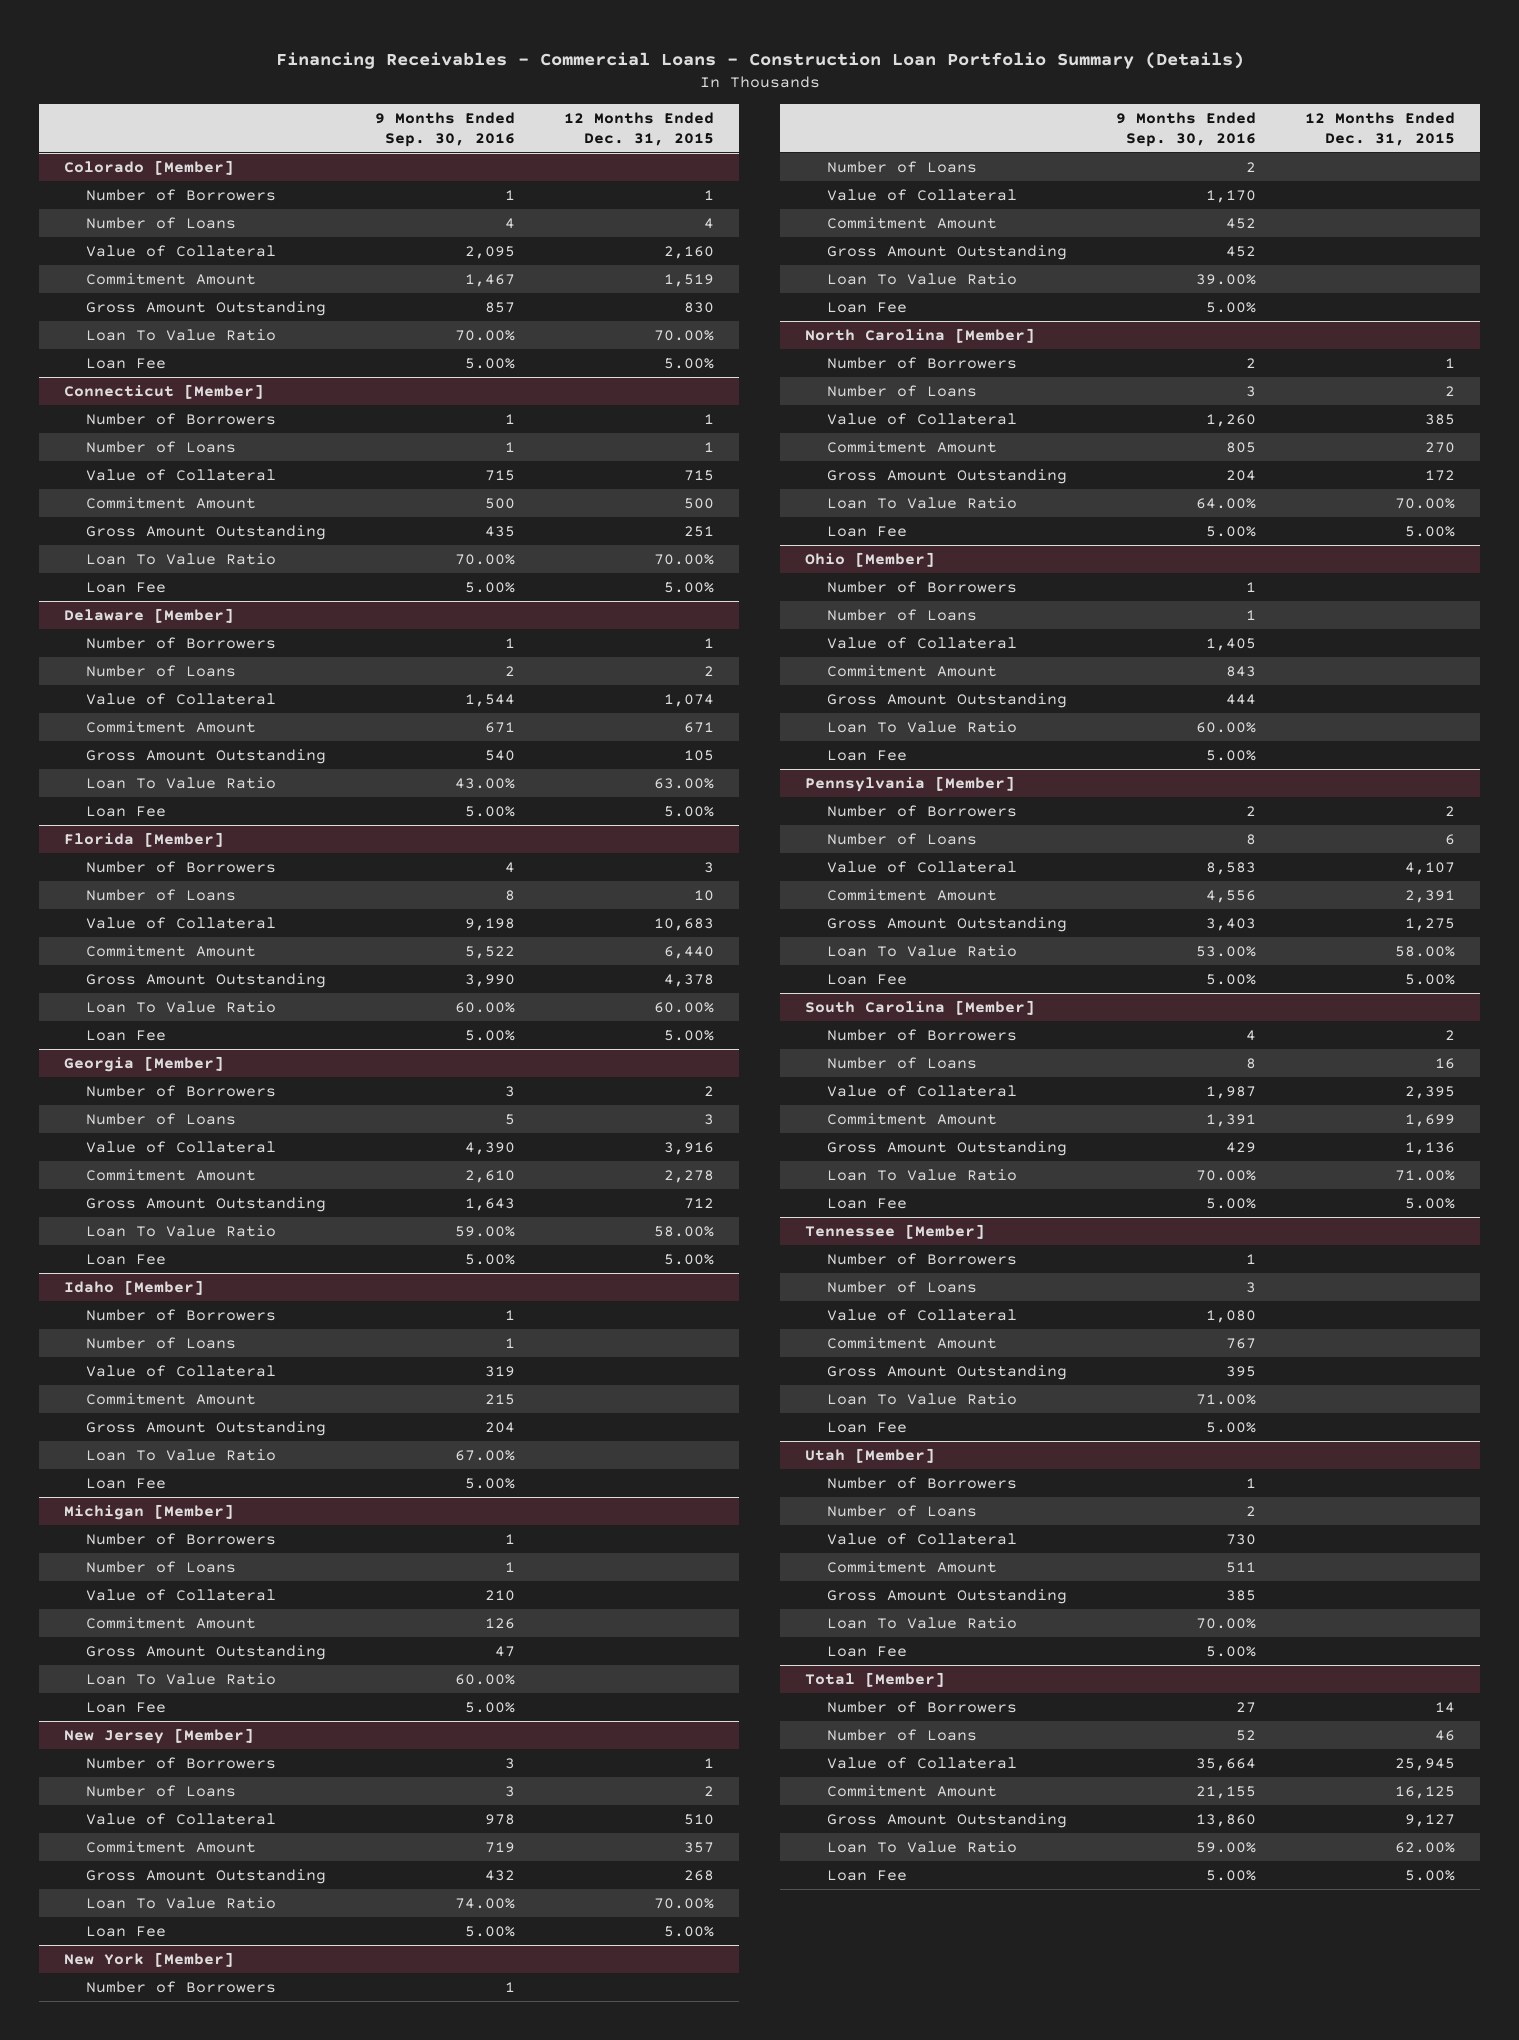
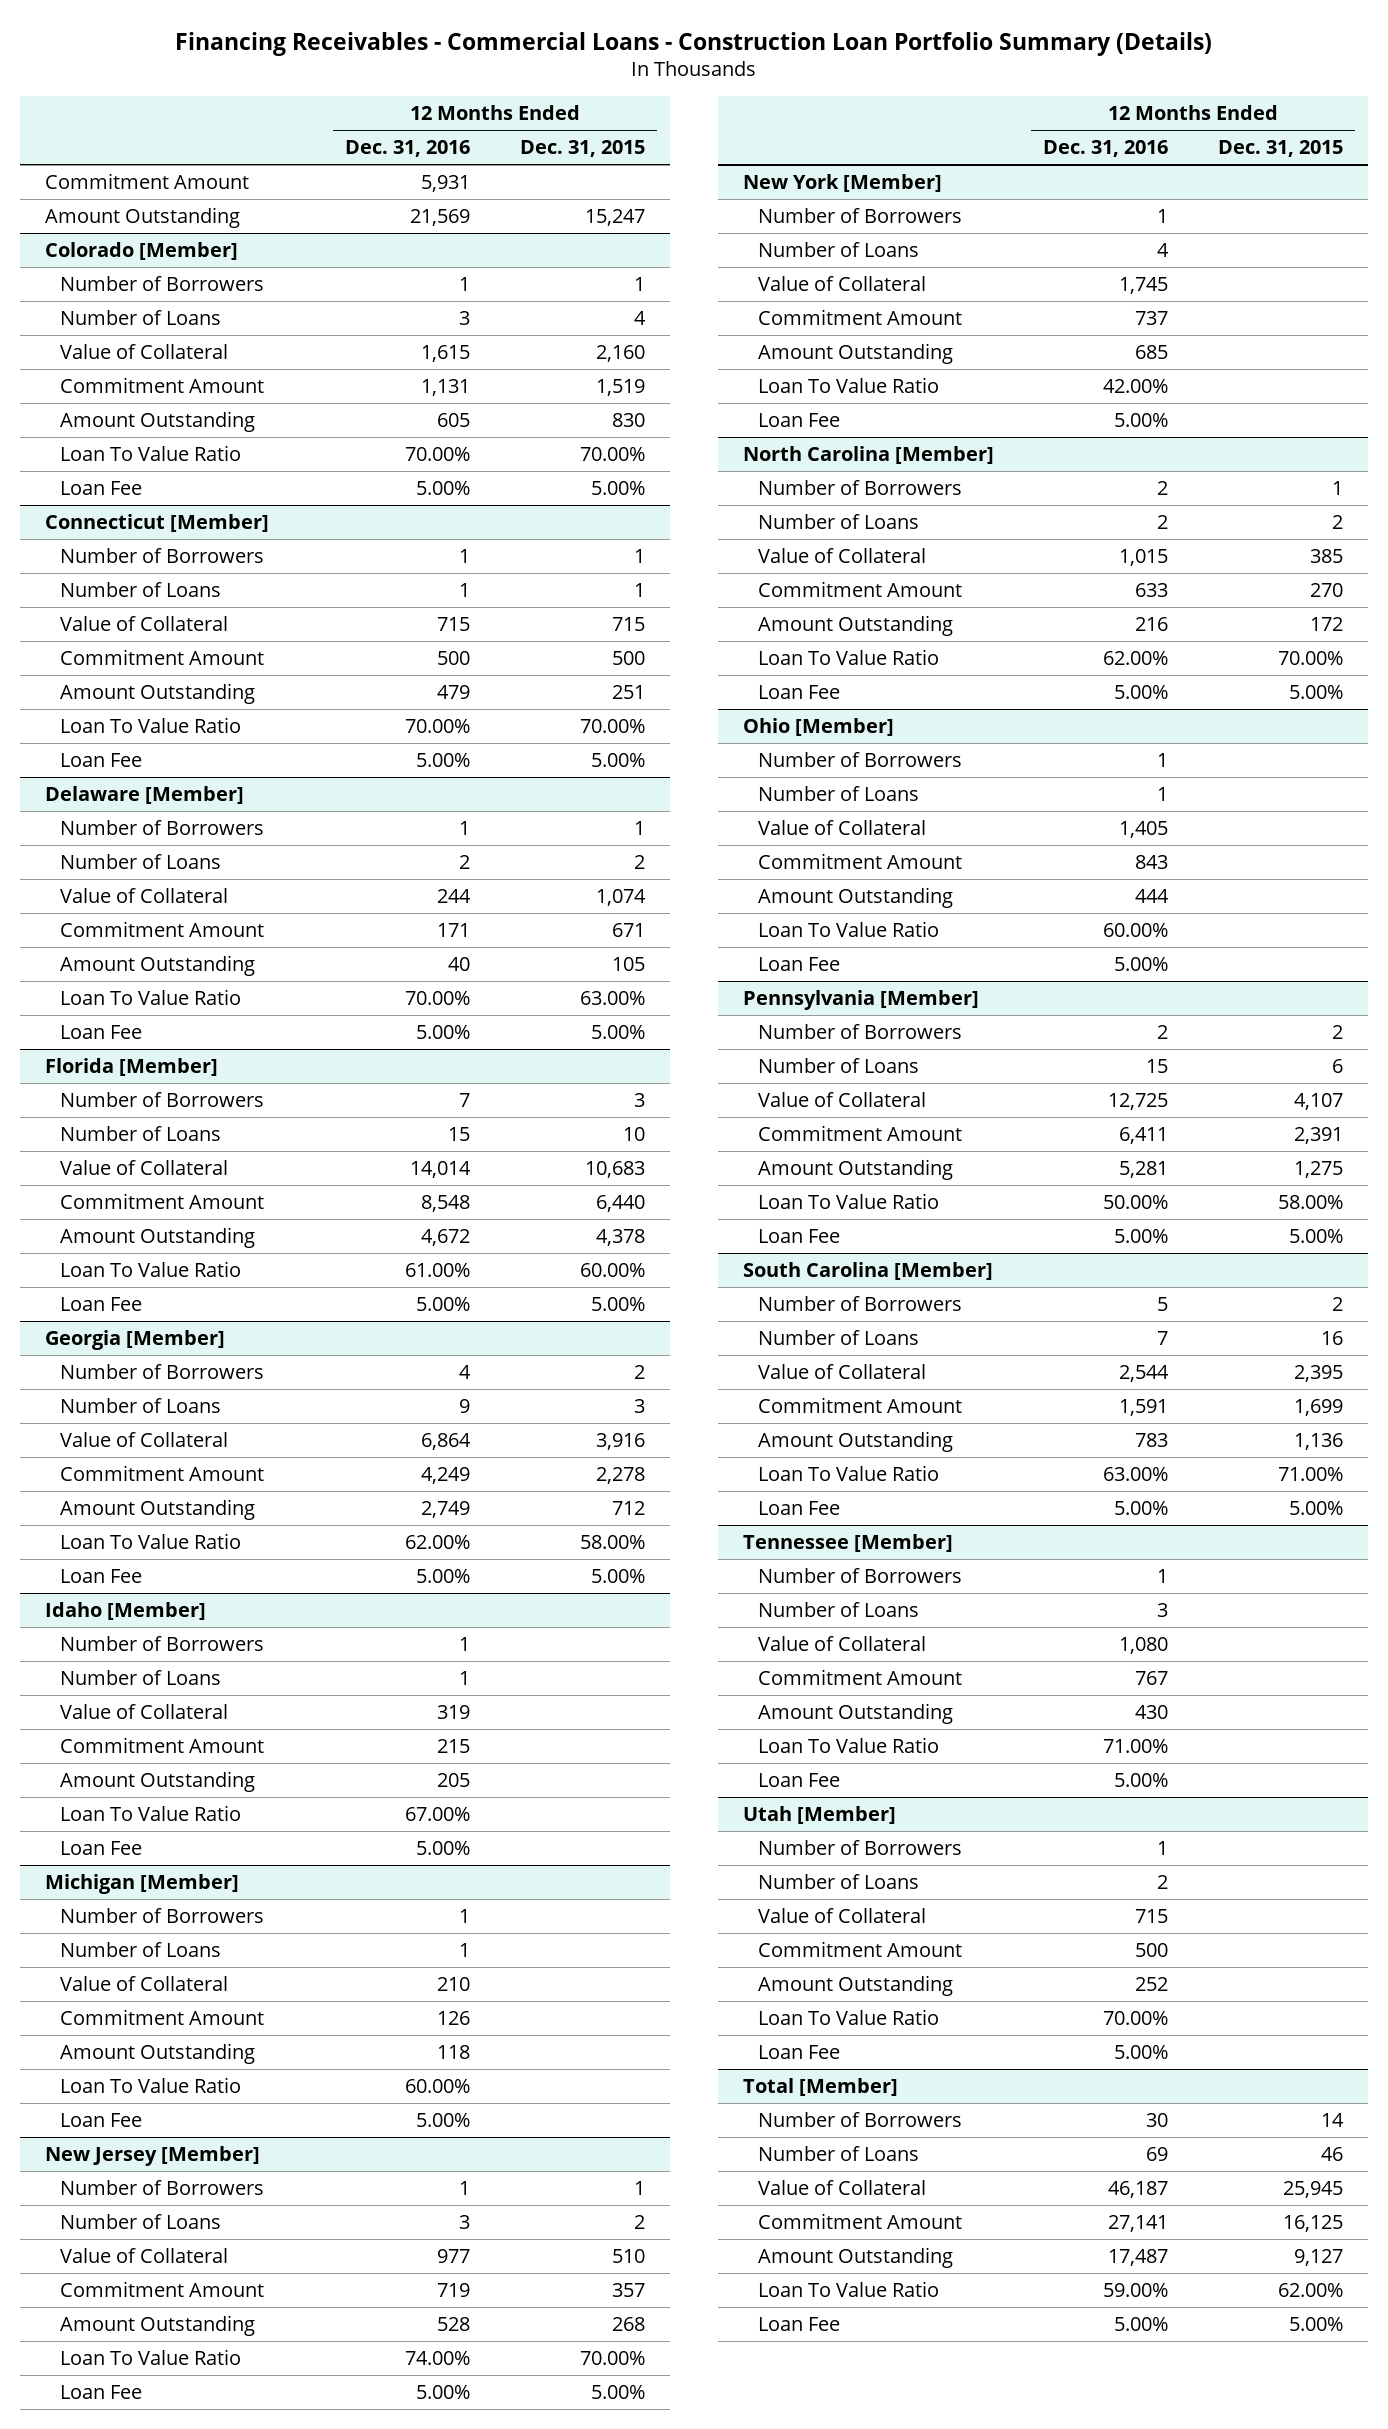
[375,111,516,147] 9 Months Ended Sep. 30, 2016 -> none
none -> [345,140,471,158] Dec. 31, 2016
none -> [44,173,249,190] Commitment Amount
none -> [44,207,240,229] Amount Outstanding
[86,301,327,317] Gross Amount Outstanding -> [59,411,255,433] Amount Outstanding
[86,525,327,541] Gross Amount Outstanding -> [59,683,255,705] Amount Outstanding
[86,749,327,765] Gross Amount Outstanding -> [59,955,255,977] Amount Outstanding
[86,973,327,989] Gross Amount Outstanding -> [59,1227,255,1249] Amount Outstanding
[86,1197,327,1213] Gross Amount Outstanding -> [59,1499,255,1521] Amount Outstanding
[86,1421,327,1437] Gross Amount Outstanding -> [59,1771,255,1793] Amount Outstanding
[86,1645,327,1661] Gross Amount Outstanding -> [59,2043,255,2065] Amount Outstanding
[86,1869,327,1885] Gross Amount Outstanding -> [59,2315,255,2337] Amount Outstanding
[826,245,1067,261] Gross Amount Outstanding -> [757,343,953,365] Amount Outstanding
[826,469,1067,485] Gross Amount Outstanding -> [757,615,953,637] Amount Outstanding
[826,693,1067,709] Gross Amount Outstanding -> [757,887,953,909] Amount Outstanding
[826,917,1067,933] Gross Amount Outstanding -> [757,1159,953,1181] Amount Outstanding
[826,1141,1067,1157] Gross Amount Outstanding -> [757,1431,953,1453] Amount Outstanding
[826,1365,1067,1381] Gross Amount Outstanding -> [757,1703,953,1725] Amount Outstanding
[826,1589,1067,1605] Gross Amount Outstanding -> [757,1975,953,1997] Amount Outstanding
[826,1813,1067,1829] Gross Amount Outstanding -> [757,2247,953,2269] Amount Outstanding

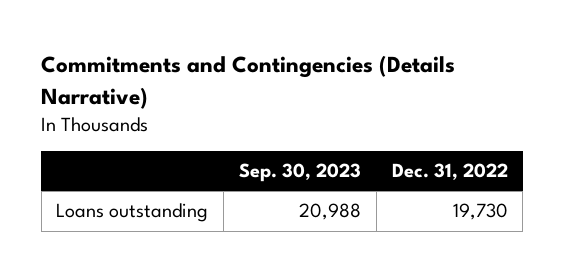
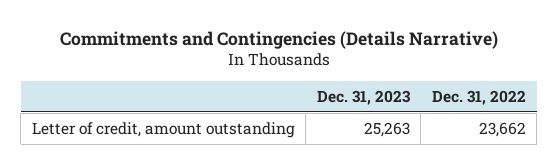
[238,163,361,183] Sep. 30, 2023 -> none
none -> [316,89,411,105] Dec. 31, 2023
[56,203,209,223] Loans outstanding -> none
none -> [31,122,295,139] Letter of credit, amount outstanding

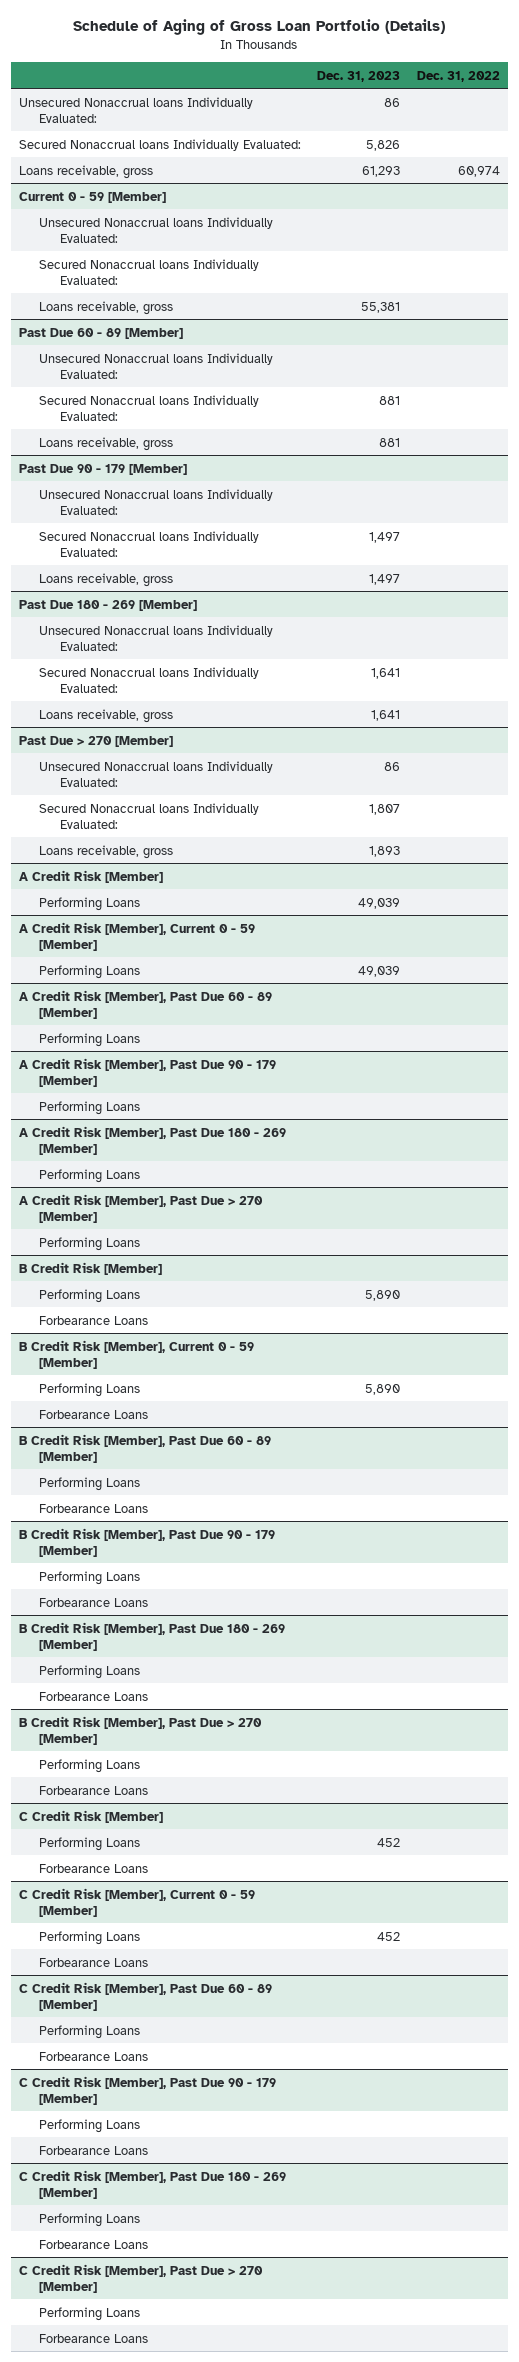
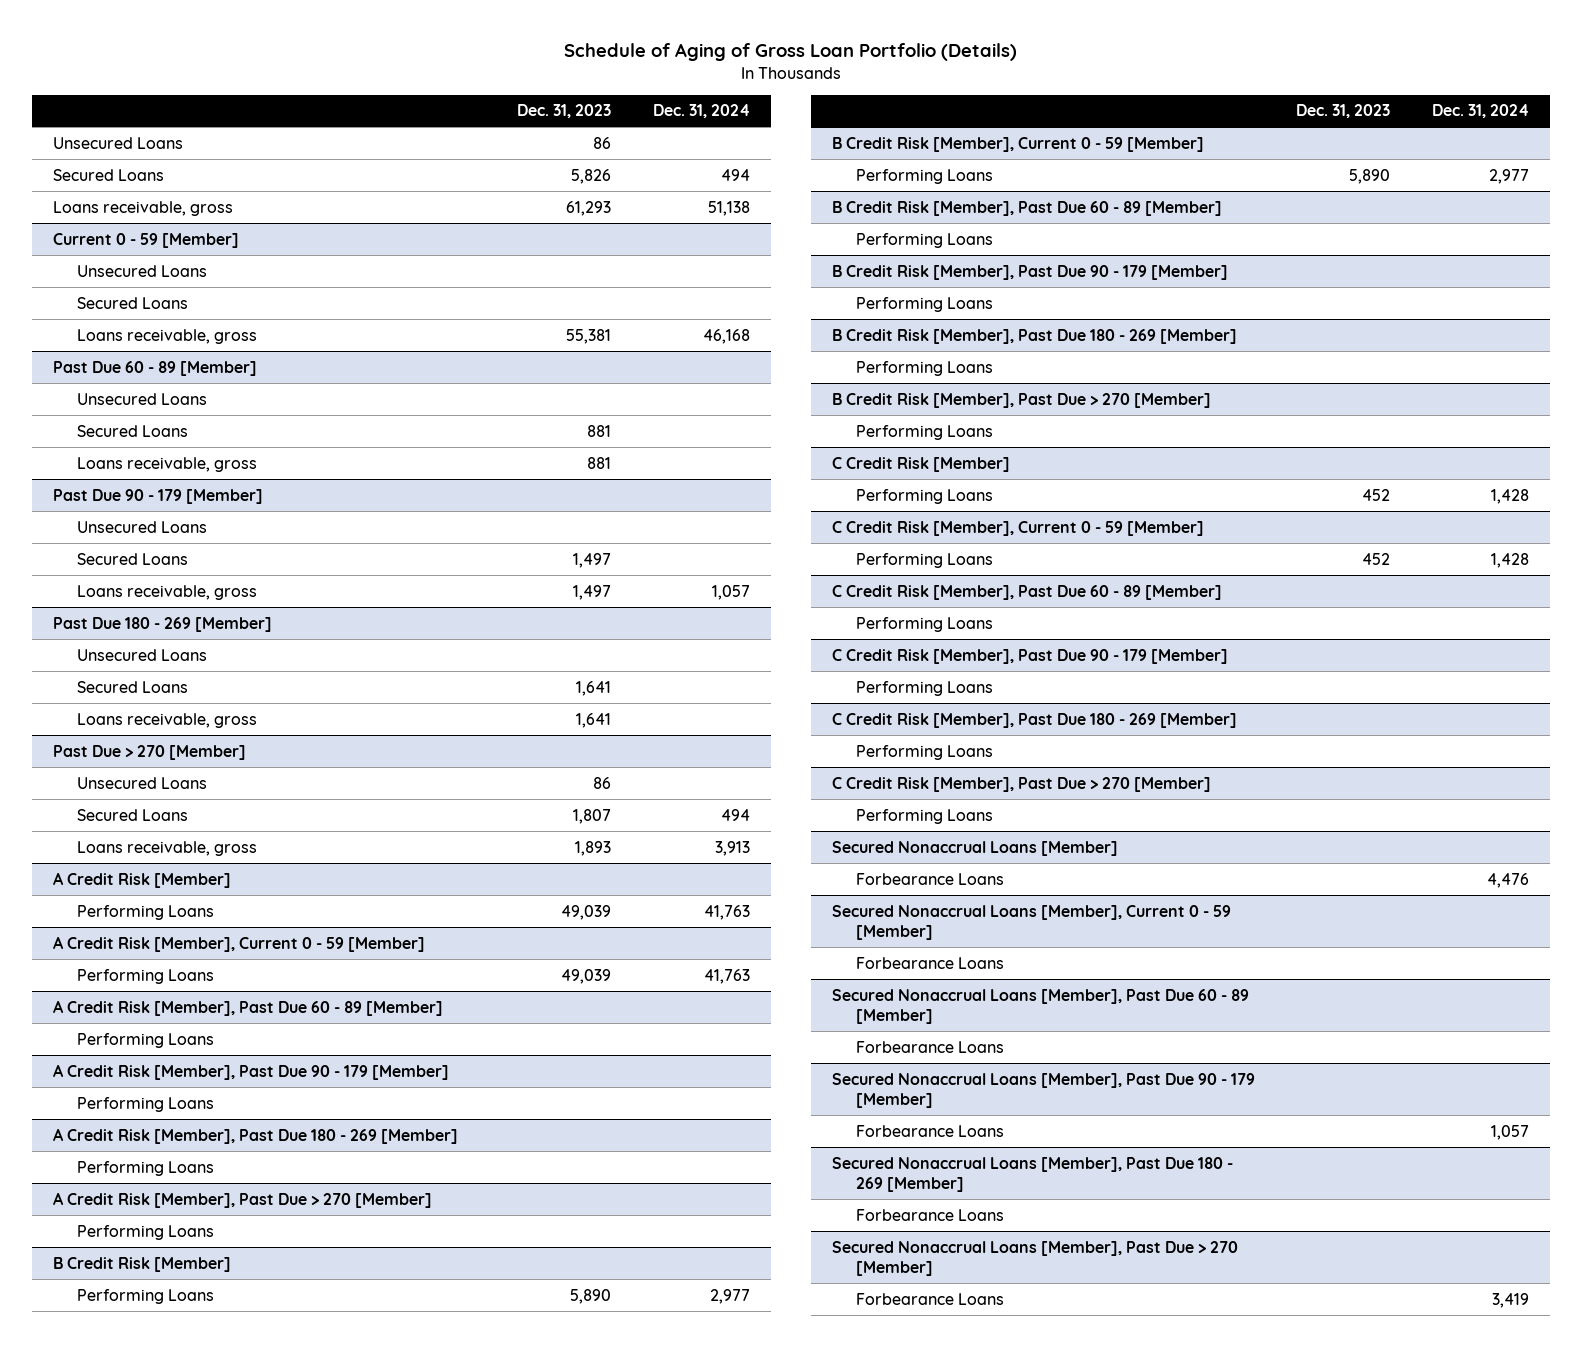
[416,70,500,82] Dec. 31, 2022 -> none
none -> [652,104,750,119] Dec. 31, 2024
[18,96,253,123] Unsecured Nonaccrual loans Individually Evaluated: -> [52,136,183,149] Unsecured Loans
[18,138,301,151] Secured Nonaccrual loans Individually Evaluated: -> [52,168,164,181] Secured Loans
[39,216,274,243] Unsecured Nonaccrual loans Individually Evaluated: -> [77,264,208,277] Unsecured Loans
[39,258,260,285] Secured Nonaccrual loans Individually Evaluated: -> [77,296,189,309] Secured Loans
[39,352,274,379] Unsecured Nonaccrual loans Individually Evaluated: -> [77,392,208,405] Unsecured Loans
[39,394,260,421] Secured Nonaccrual loans Individually Evaluated: -> [77,424,189,437] Secured Loans
[39,488,274,515] Unsecured Nonaccrual loans Individually Evaluated: -> [77,520,208,533] Unsecured Loans
[39,530,260,557] Secured Nonaccrual loans Individually Evaluated: -> [77,552,189,565] Secured Loans
[39,624,274,651] Unsecured Nonaccrual loans Individually Evaluated: -> [77,648,208,661] Unsecured Loans
[39,666,260,693] Secured Nonaccrual loans Individually Evaluated: -> [77,680,189,693] Secured Loans
[39,760,274,787] Unsecured Nonaccrual loans Individually Evaluated: -> [77,776,208,789] Unsecured Loans
[39,802,260,829] Secured Nonaccrual loans Individually Evaluated: -> [77,808,189,821] Secured Loans
[39,1315,149,1325] Forbearance Loans -> none
[39,1409,149,1419] Forbearance Loans -> none
[39,1503,149,1513] Forbearance Loans -> none
[39,1597,149,1607] Forbearance Loans -> none
[39,1691,149,1701] Forbearance Loans -> none
[39,1785,149,1795] Forbearance Loans -> none
[39,1863,149,1873] Forbearance Loans -> none
[39,1957,149,1967] Forbearance Loans -> none
[39,2051,149,2061] Forbearance Loans -> none
[39,2145,149,2155] Forbearance Loans -> none
[39,2239,149,2249] Forbearance Loans -> none
none -> [831,840,1118,856] Secured Nonaccrual Loans [Member]
none -> [831,904,1231,941] Secured Nonaccrual Loans [Member], Current 0 - 59 [Member]
none -> [856,956,1005,969] Forbearance Loans
none -> [831,988,1249,1025] Secured Nonaccrual Loans [Member], Past Due 60 - 89 [Member]
none -> [856,1040,1005,1053] Forbearance Loans
none -> [831,1072,1255,1109] Secured Nonaccrual Loans [Member], Past Due 90 - 179 [Member]
none -> [856,1124,1005,1137] Forbearance Loans
none -> [831,1156,1233,1193] Secured Nonaccrual Loans [Member], Past Due 180 - 269 [Member]
none -> [856,1208,1005,1221] Forbearance Loans
none -> [831,1240,1238,1277] Secured Nonaccrual Loans [Member], Past Due > 270 [Member]
none -> [856,1292,1005,1305] Forbearance Loans

